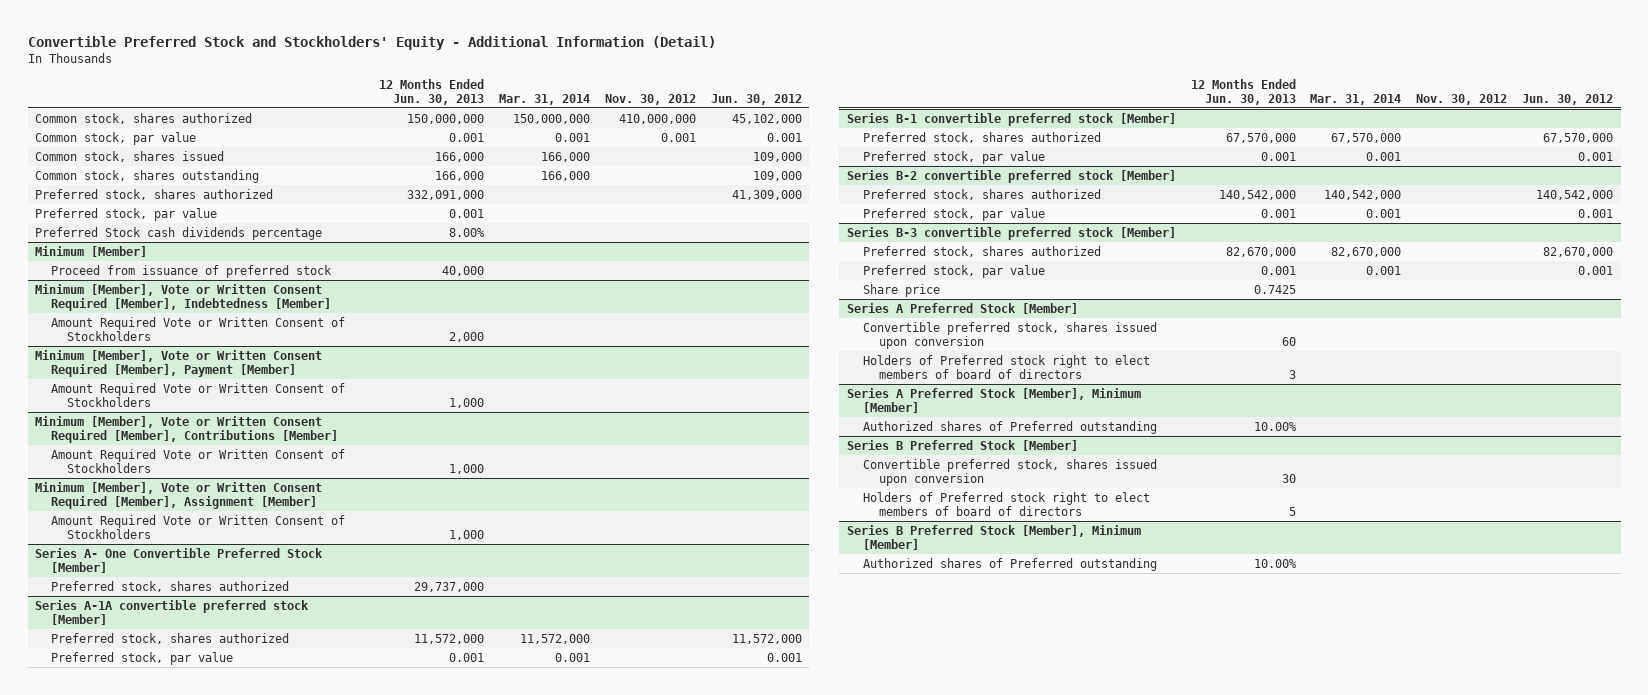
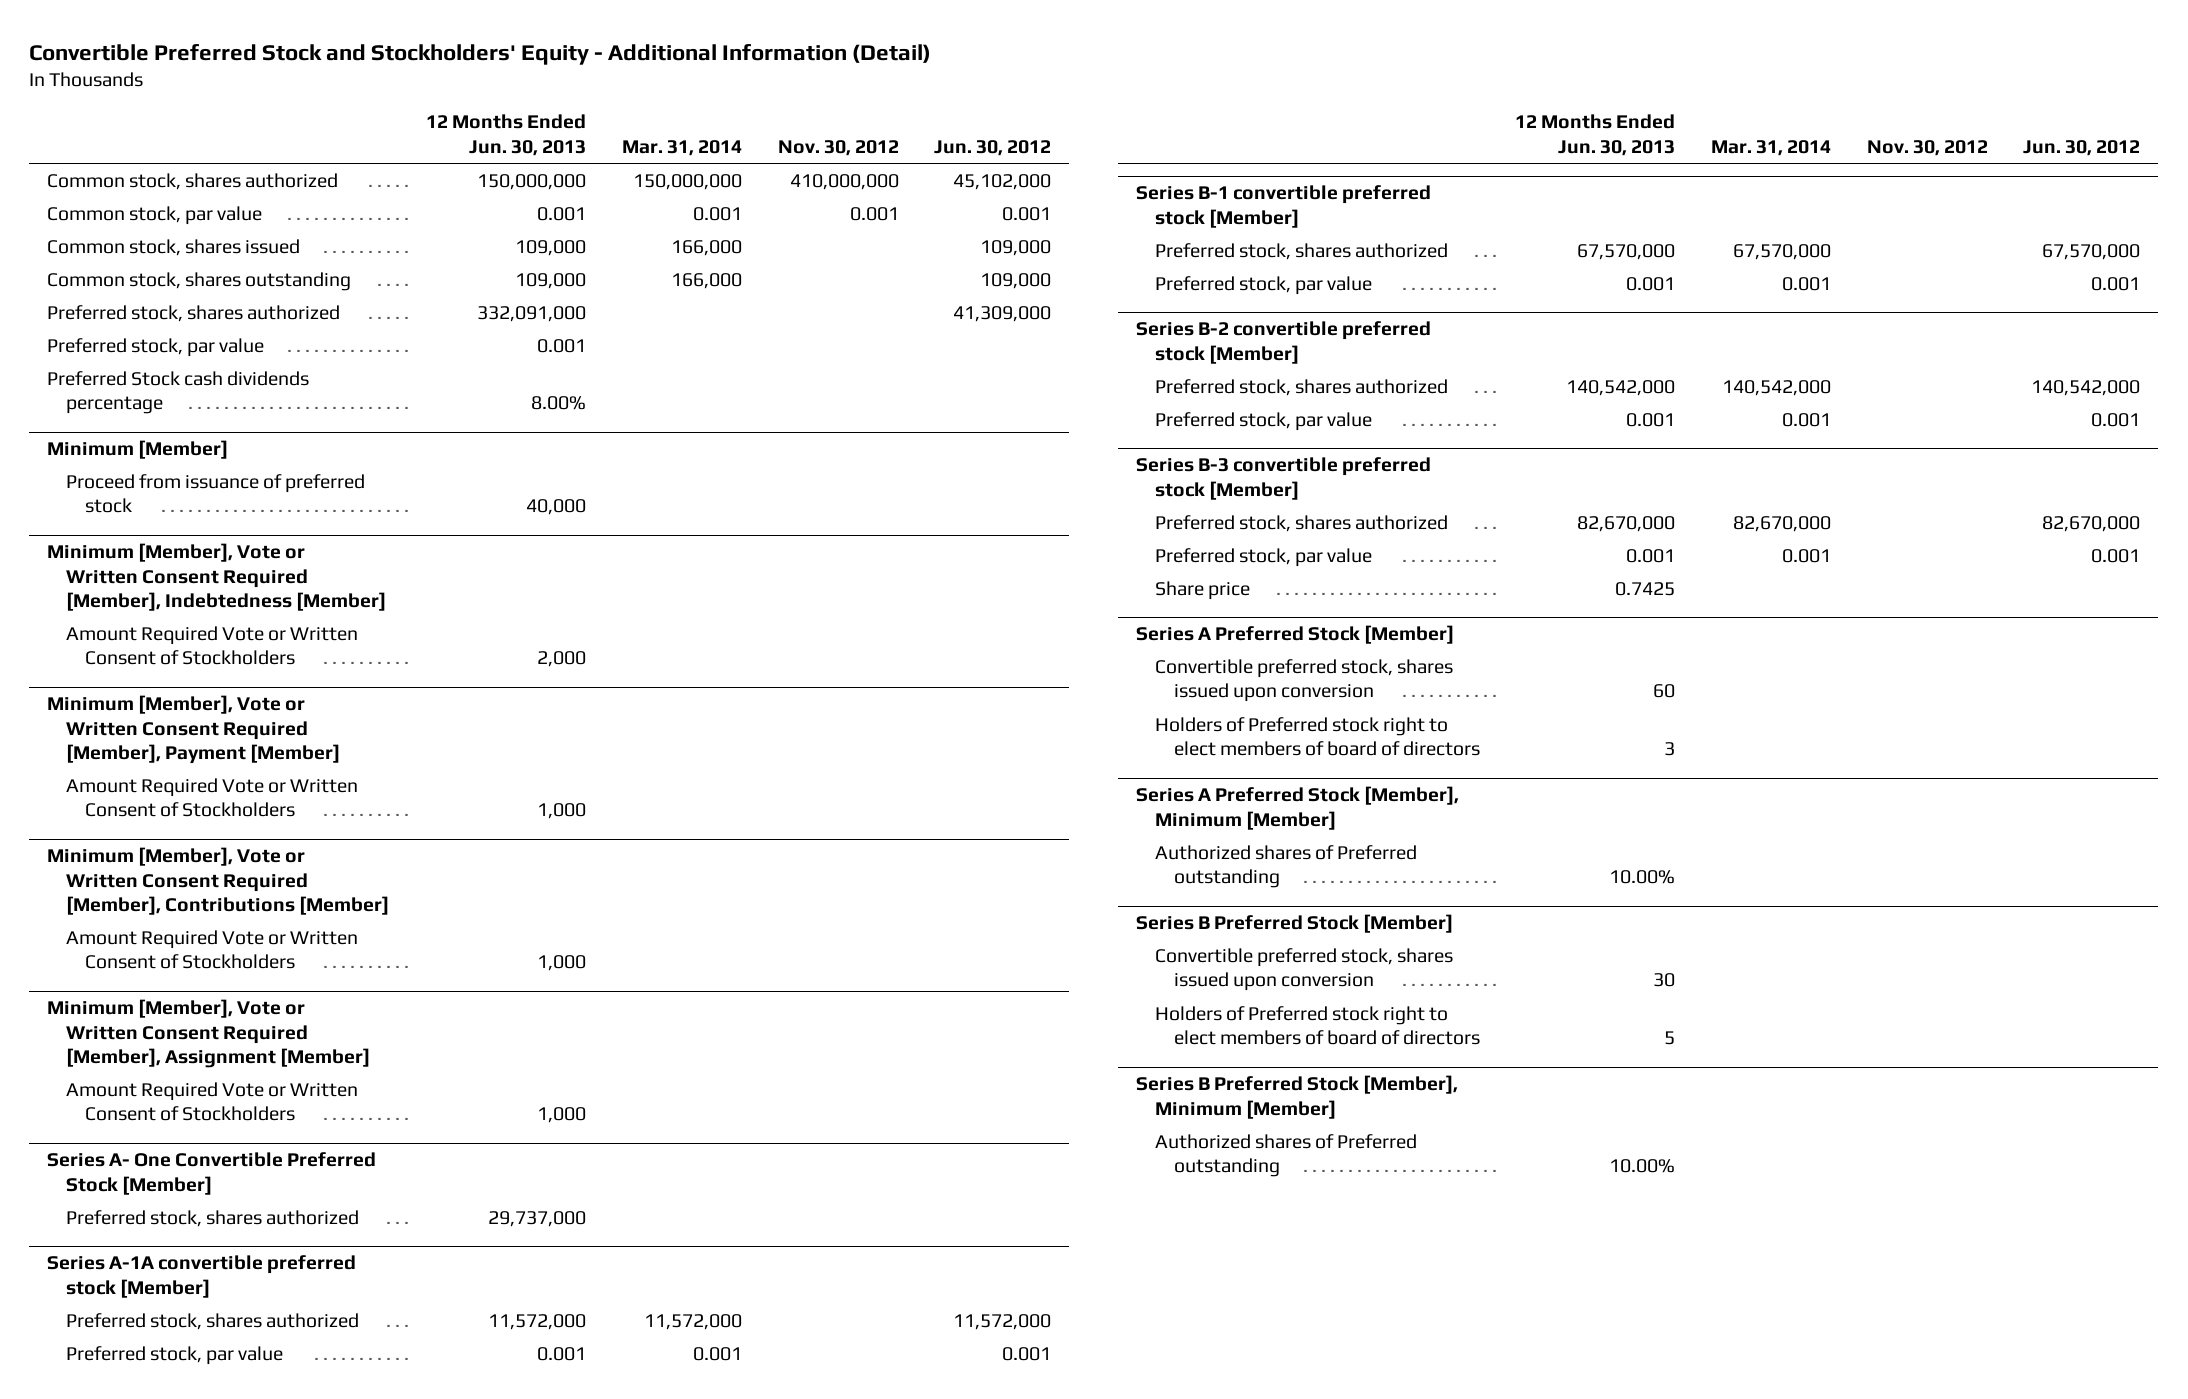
[435,151,485,162] 166,000 -> [515,239,587,256] 109,000
[435,170,485,181] 166,000 -> [515,272,587,289] 109,000

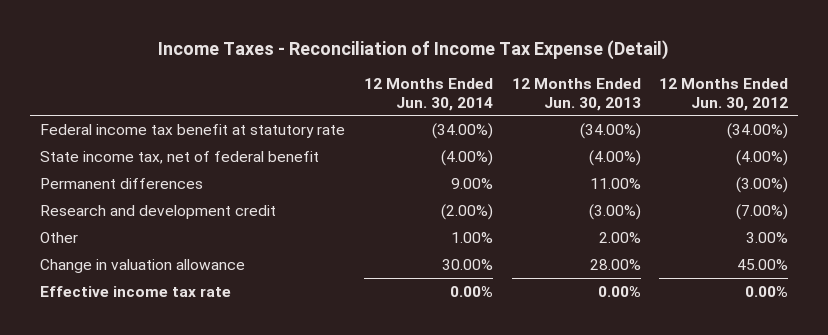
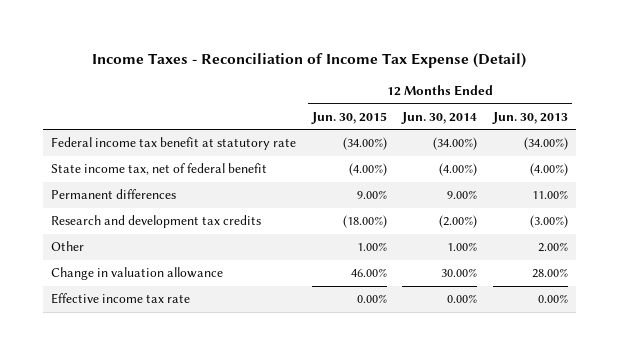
[659,78,789,111] 12 Months Ended Jun. 30, 2012 -> none
none -> [310,111,387,124] Jun. 30, 2015
[39,204,276,219] Research and development credit -> [51,215,262,229] Research and development tax credits

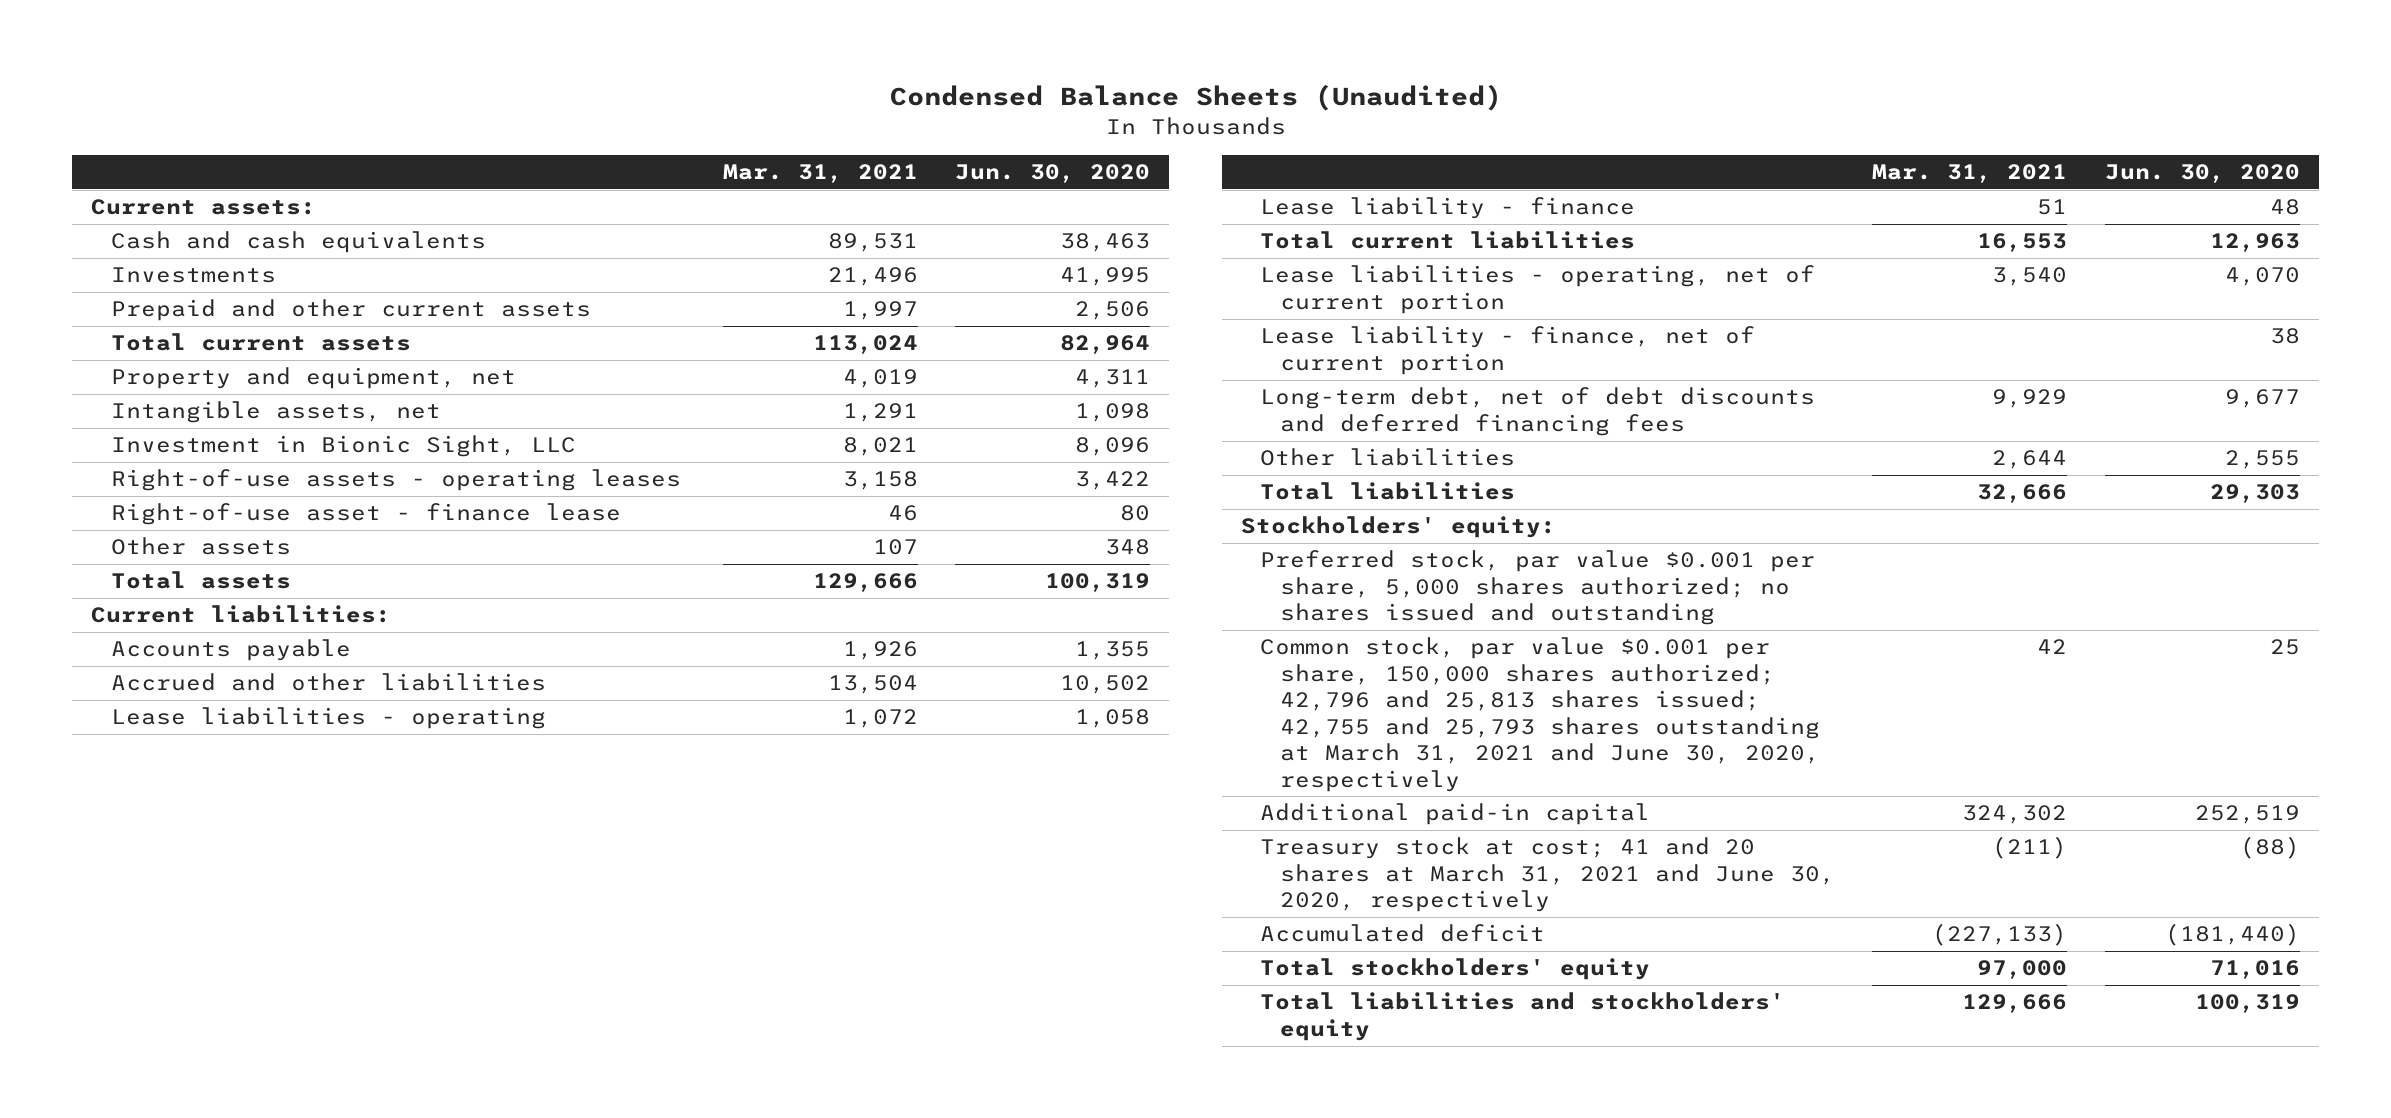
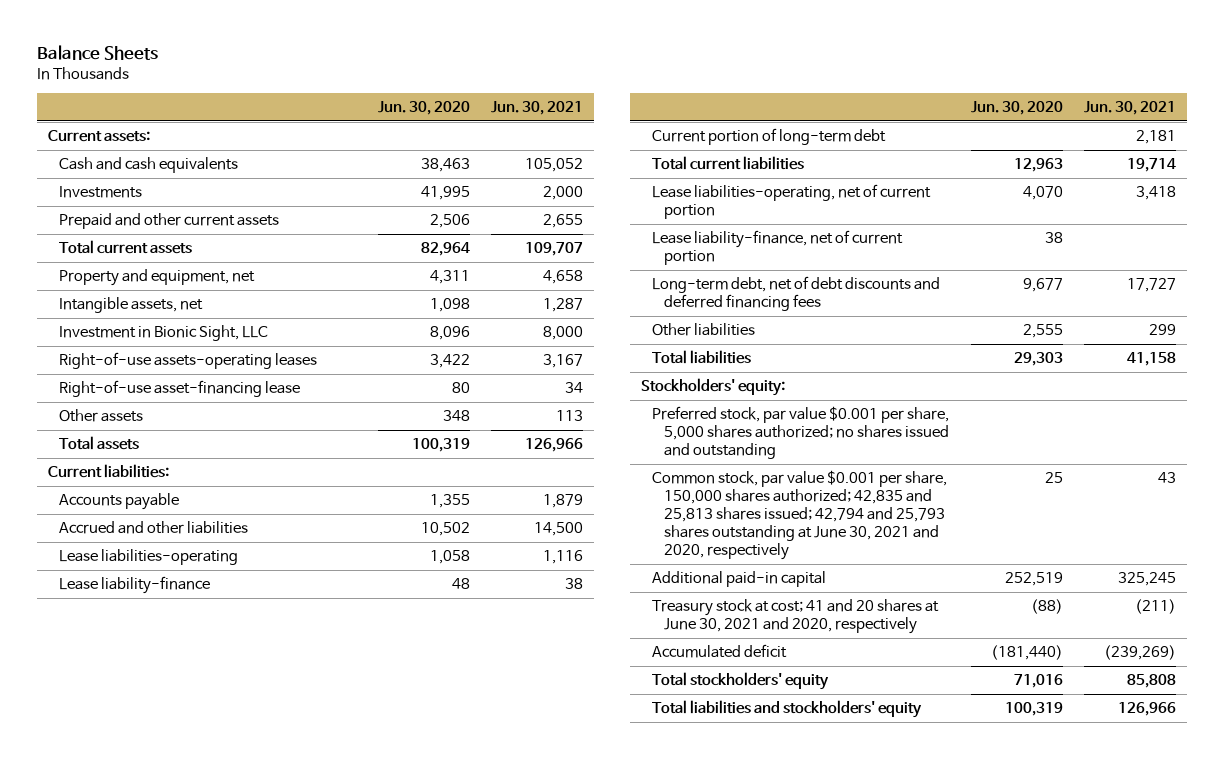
[889,84,1502,112] Condensed Balance Sheets (Unaudited) -> [36,45,158,61] Balance Sheets
[722,164,918,184] Mar. 31, 2021 -> none
none -> [491,101,584,116] Jun. 30, 2021
[110,469,681,492] Right-of-use assets - operating leases -> [59,352,318,370] Right-of-use assets-operating leases
[110,503,621,526] Right-of-use asset - finance lease -> [59,380,301,398] Right-of-use asset-financing lease
[110,707,546,730] Lease liabilities - operating -> [59,549,239,566] Lease liabilities-operating
[1260,197,1636,220] Lease liability - finance -> [59,576,211,595] Lease liability-finance
none -> [652,128,887,146] Current portion of long-term debt
[1260,265,1816,314] Lease liabilities - operating, net of current portion -> [652,184,932,220] Lease liabilities-operating, net of current portion
[1260,326,1756,375] Lease liability - finance, net of current portion -> [652,230,904,266] Lease liability-finance, net of current portion
[1260,637,1820,792] Common stock, par value $0.001 per share, 150,000 shares authorized; 42,796 and 25,813 shares issued; 42,755 and 25,793 shares outstanding at March 31, 2021 and June 30, 2020, respectively -> [652,470,948,561] Common stock, par value $0.001 per share, 150,000 shares authorized; 42,835 and 25,813 shares issued; 42,794 and 25,793 shares outstanding at June 30, 2021 and 2020, respectively
[1260,837,1835,913] Treasury stock at cost; 41 and 20 shares at March 31, 2021 and June 30, 2020, respectively -> [652,599,940,635] Treasury stock at cost; 41 and 20 shares at June 30, 2021 and 2020, respectively

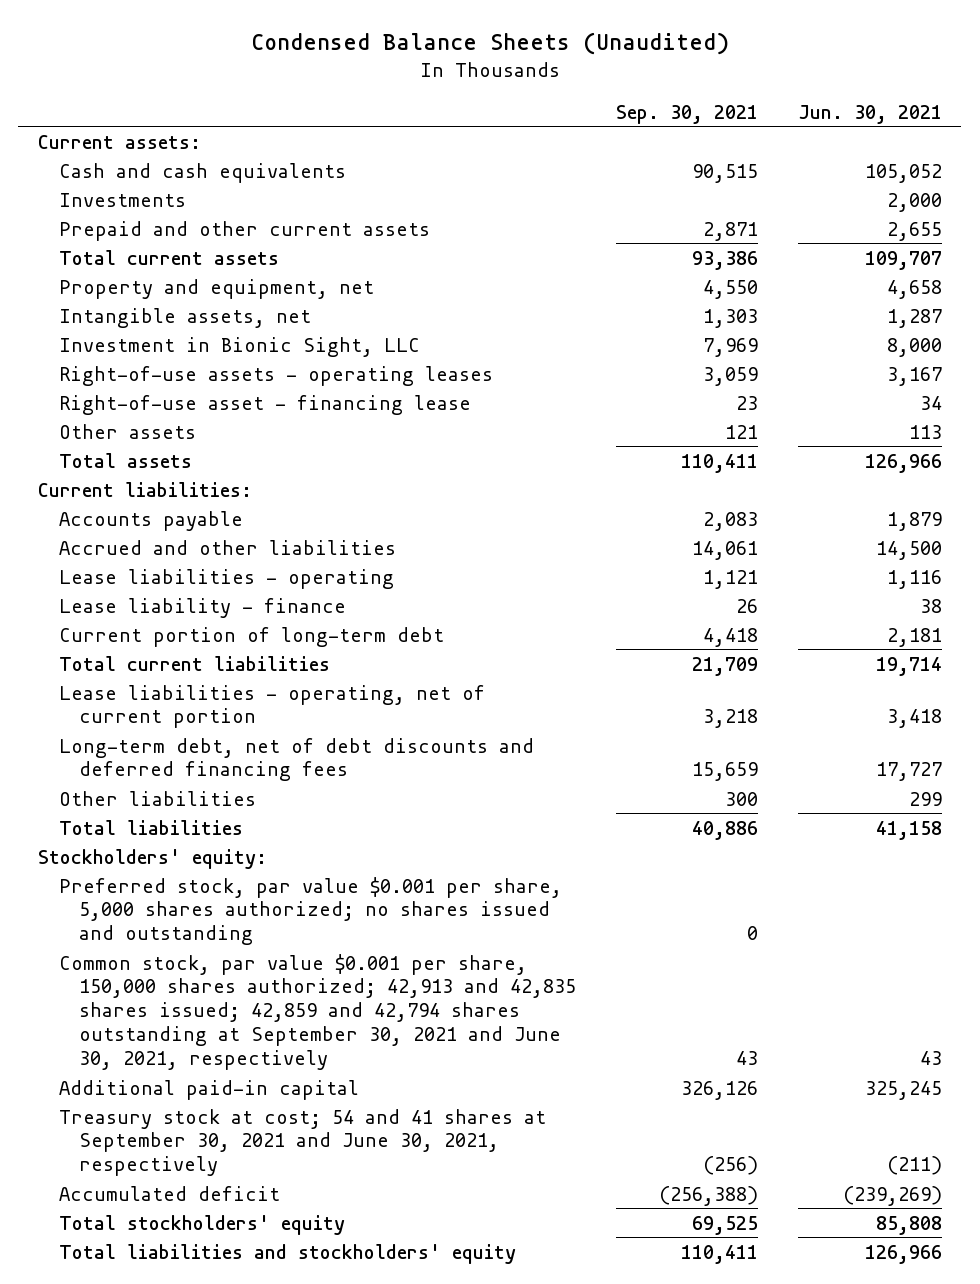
[36,45,158,61] Balance Sheets -> [250,31,729,55] Condensed Balance Sheets (Unaudited)
[377,101,470,116] Jun. 30, 2020 -> none
none -> [615,104,758,124] Sep. 30, 2021
[59,352,318,370] Right-of-use assets-operating leases -> [58,365,493,386] Right-of-use assets - operating leases
[59,380,301,398] Right-of-use asset-financing lease -> [58,394,471,415] Right-of-use asset - financing lease
[59,549,239,566] Lease liabilities-operating -> [58,568,394,589] Lease liabilities - operating
[59,576,211,595] Lease liability-finance -> [58,597,346,618] Lease liability - finance
[652,230,904,266] Lease liability-finance, net of current portion -> none
[652,184,932,220] Lease liabilities-operating, net of current portion -> [58,684,485,729] Lease liabilities - operating, net of current portion
[652,470,948,561] Common stock, par value $0.001 per share, 150,000 shares authorized; 42,835 and 25,813 shares issued; 42,794 and 25,793 shares outstanding at June 30, 2021 and 2020, respectively -> [58,953,576,1070] Common stock, par value $0.001 per share, 150,000 shares authorized; 42,913 and 42,835 shares issued; 42,859 and 42,794 shares outstanding at September 30, 2021 and June 30, 2021, respectively
[652,599,940,635] Treasury stock at cost; 41 and 20 shares at June 30, 2021 and 2020, respectively -> [58,1108,546,1177] Treasury stock at cost; 54 and 41 shares at September 30, 2021 and June 30, 2021, respectively

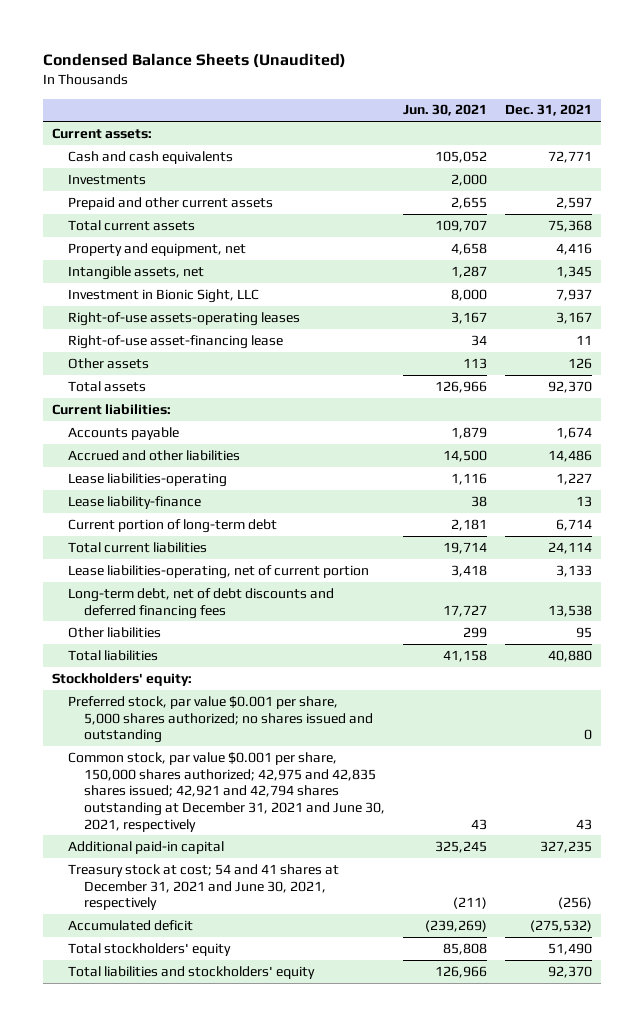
[615,104,758,124] Sep. 30, 2021 -> none
none -> [504,104,592,117] Dec. 31, 2021
[58,365,493,386] Right-of-use assets - operating leases -> [68,311,301,326] Right-of-use assets-operating leases
[58,394,471,415] Right-of-use asset - financing lease -> [68,334,284,349] Right-of-use asset-financing lease
[58,568,394,589] Lease liabilities - operating -> [68,472,228,487] Lease liabilities-operating
[58,597,346,618] Lease liability - finance -> [68,495,202,509] Lease liability-finance
[58,684,485,729] Lease liabilities - operating, net of current portion -> [68,564,370,579] Lease liabilities-operating, net of current portion
[58,953,576,1070] Common stock, par value $0.001 per share, 150,000 shares authorized; 42,913 and 42,835 shares issued; 42,859 and 42,794 shares outstanding at September 30, 2021 and June 30, 2021, respectively -> [68,751,385,832] Common stock, par value $0.001 per share, 150,000 shares authorized; 42,975 and 42,835 shares issued; 42,921 and 42,794 shares outstanding at December 31, 2021 and June 30, 2021, respectively
[58,1108,546,1177] Treasury stock at cost; 54 and 41 shares at September 30, 2021 and June 30, 2021, respectively -> [68,863,340,911] Treasury stock at cost; 54 and 41 shares at December 31, 2021 and June 30, 2021, respectively

